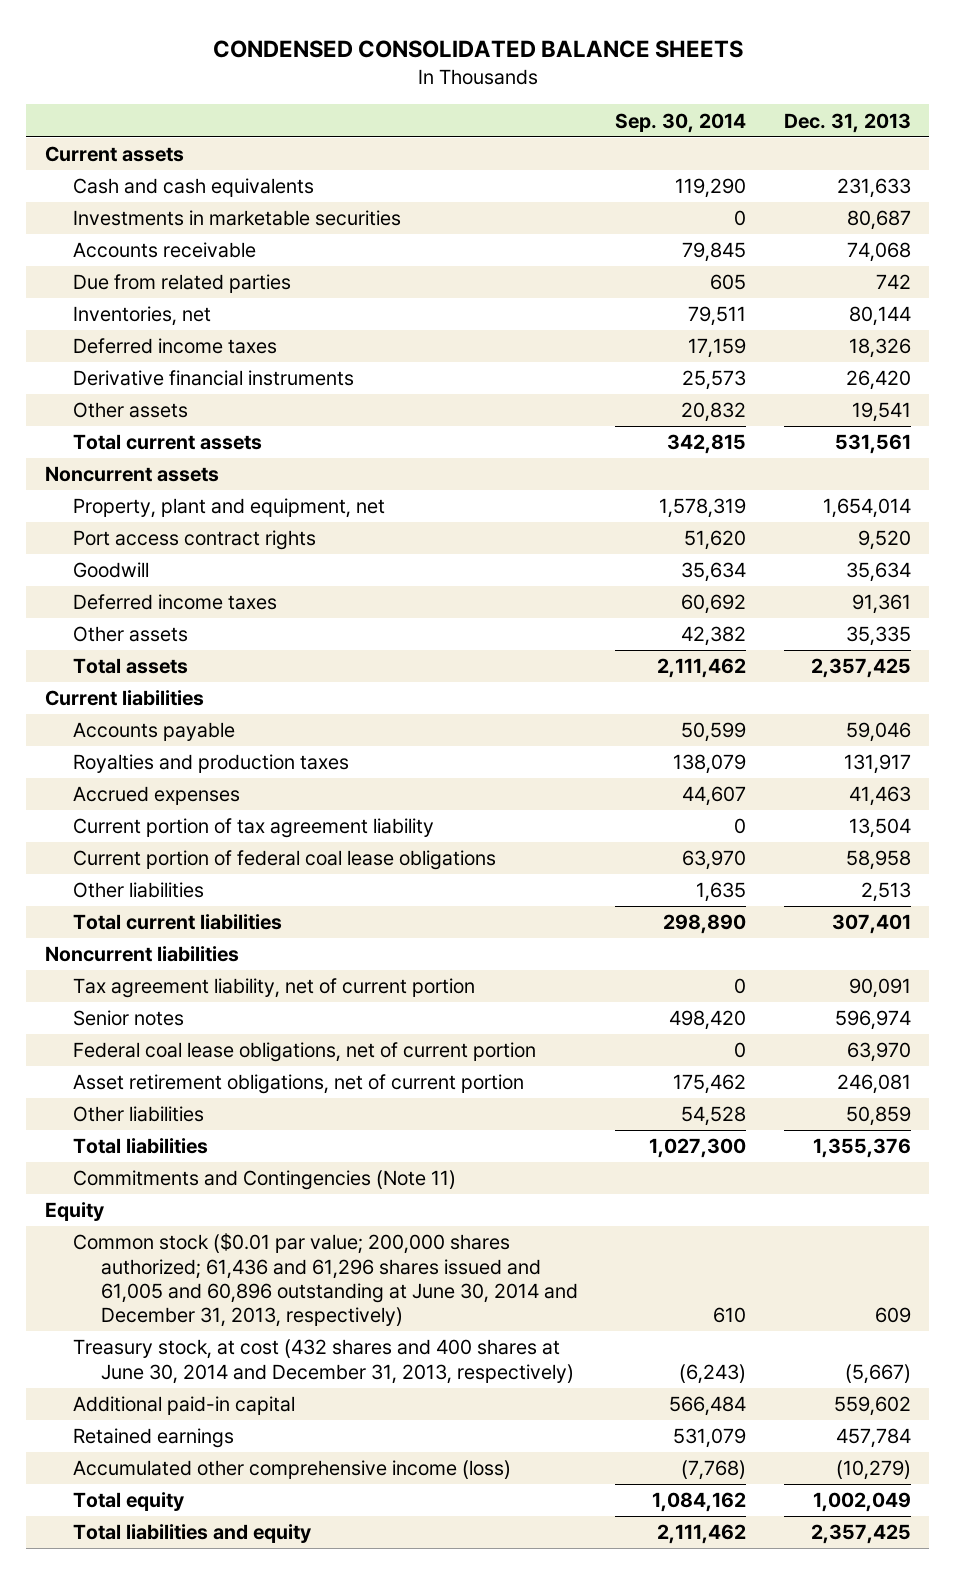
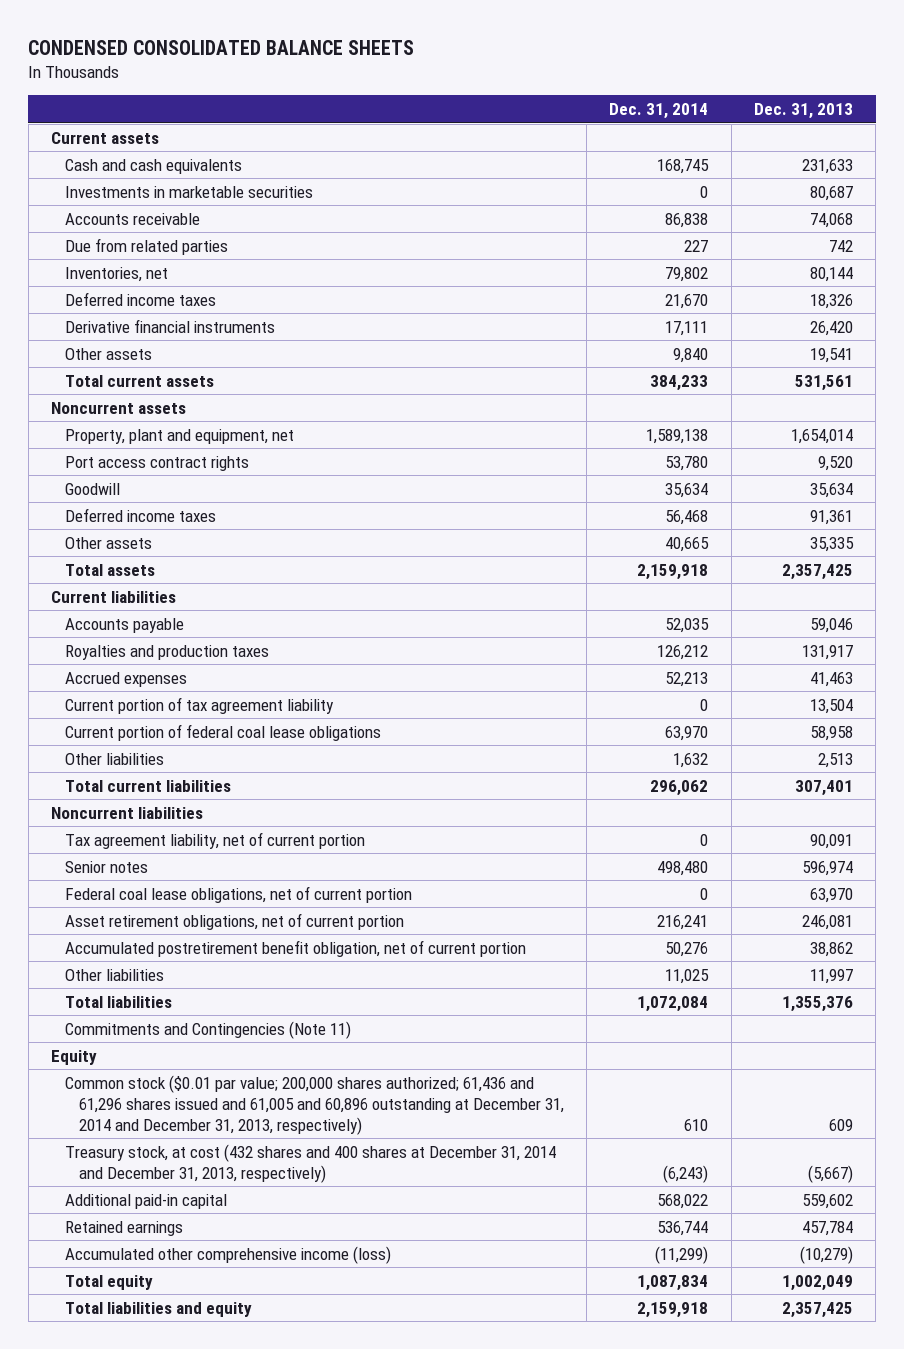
[615,112,747,133] Sep. 30, 2014 -> none
none -> [609,103,709,120] Dec. 31, 2014
none -> [65,939,527,957] Accumulated postretirement benefit obligation, net of current portion
[845,1106,911,1127] 50,859 -> [809,968,853,984] 11,997
[72,1233,579,1328] Common stock ($0.01 par value; 200,000 shares authorized; 61,436 and 61,296 shares issued and 61,005 and 60,896 outstanding at June 30, 2014 and December 31, 2013, respectively) -> [65,1074,564,1135] Common stock ($0.01 par value; 200,000 shares authorized; 61,436 and 61,296 shares issued and 61,005 and 60,896 outstanding at December 31, 2014 and December 31, 2013, respectively)
[72,1339,575,1384] Treasury stock, at cost (432 shares and 400 shares at June 30, 2014 and December 31, 2013, respectively) -> [65,1143,557,1183] Treasury stock, at cost (432 shares and 400 shares at December 31, 2014 and December 31, 2013, respectively)

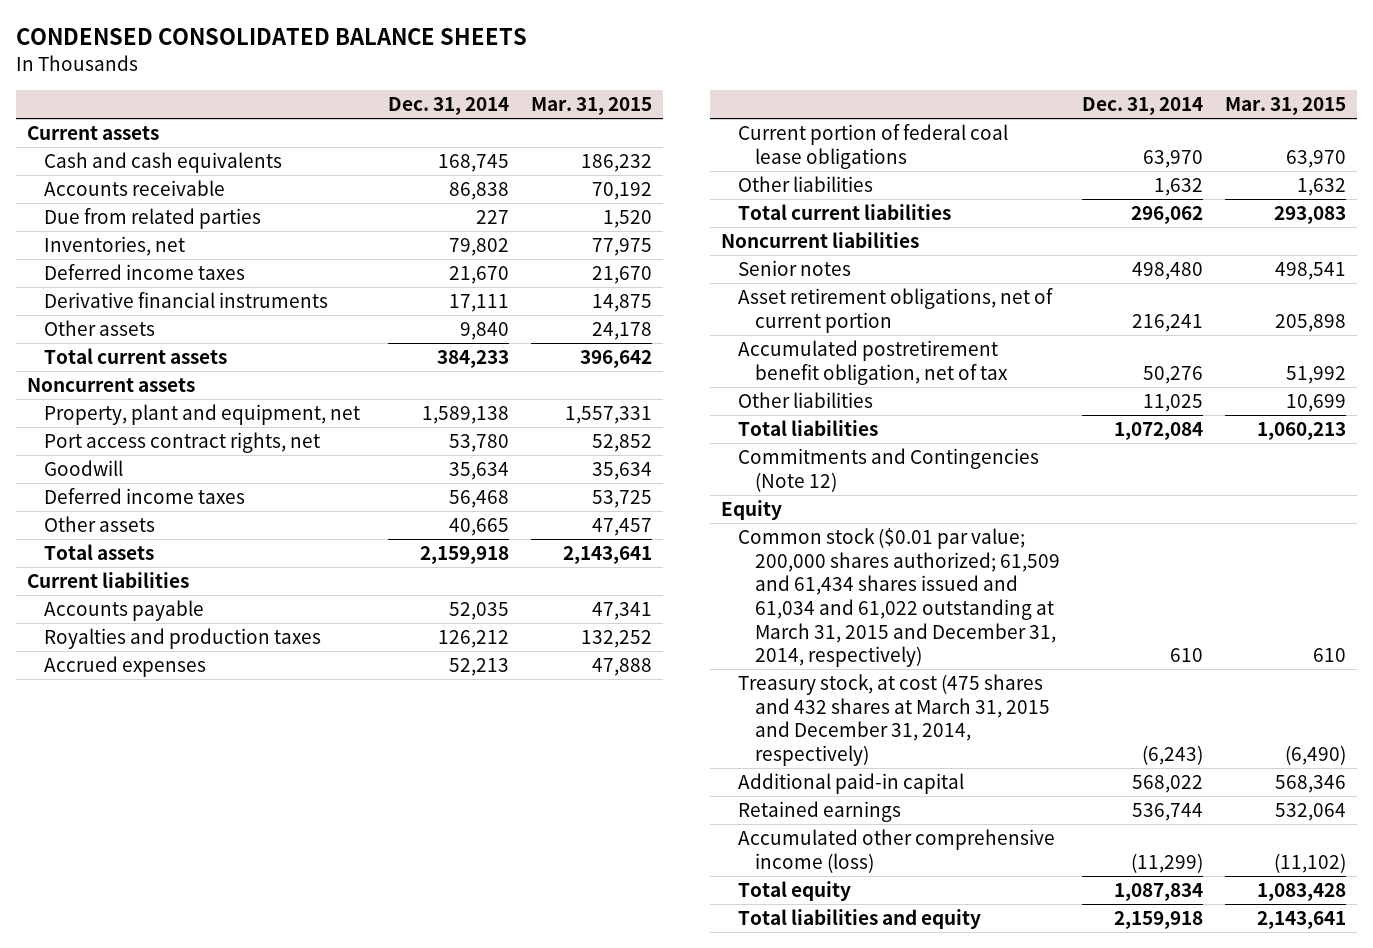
[753,103,853,120] Dec. 31, 2013 -> none
none -> [530,97,652,116] Mar. 31, 2015
[65,185,314,198] Investments in marketable securities -> none
[65,455,250,471] Port access contract rights -> [43,432,320,454] Port access contract rights, net
[65,696,335,714] Current portion of tax agreement liability -> none
[65,831,366,849] Tax agreement liability, net of current portion -> none
[65,885,413,903] Federal coal lease obligations, net of current portion -> none
[65,939,527,957] Accumulated postretirement benefit obligation, net of current portion -> [738,340,1008,385] Accumulated postretirement benefit obligation, net of tax
[65,1020,352,1039] Commitments and Contingencies (Note 11) -> [738,448,1040,492] Commitments and Contingencies (Note 12)
[65,1074,564,1135] Common stock ($0.01 par value; 200,000 shares authorized; 61,436 and 61,296 shares issued and 61,005 and 60,896 outstanding at December 31, 2014 and December 31, 2013, respectively) -> [738,528,1060,668] Common stock ($0.01 par value; 200,000 shares authorized; 61,509 and 61,434 shares issued and 61,034 and 61,022 outstanding at March 31, 2015 and December 31, 2014, respectively)
[65,1143,557,1183] Treasury stock, at cost (432 shares and 400 shares at December 31, 2014 and December 31, 2013, respectively) -> [738,674,1050,766] Treasury stock, at cost (475 shares and 432 shares at March 31, 2015 and December 31, 2014, respectively)

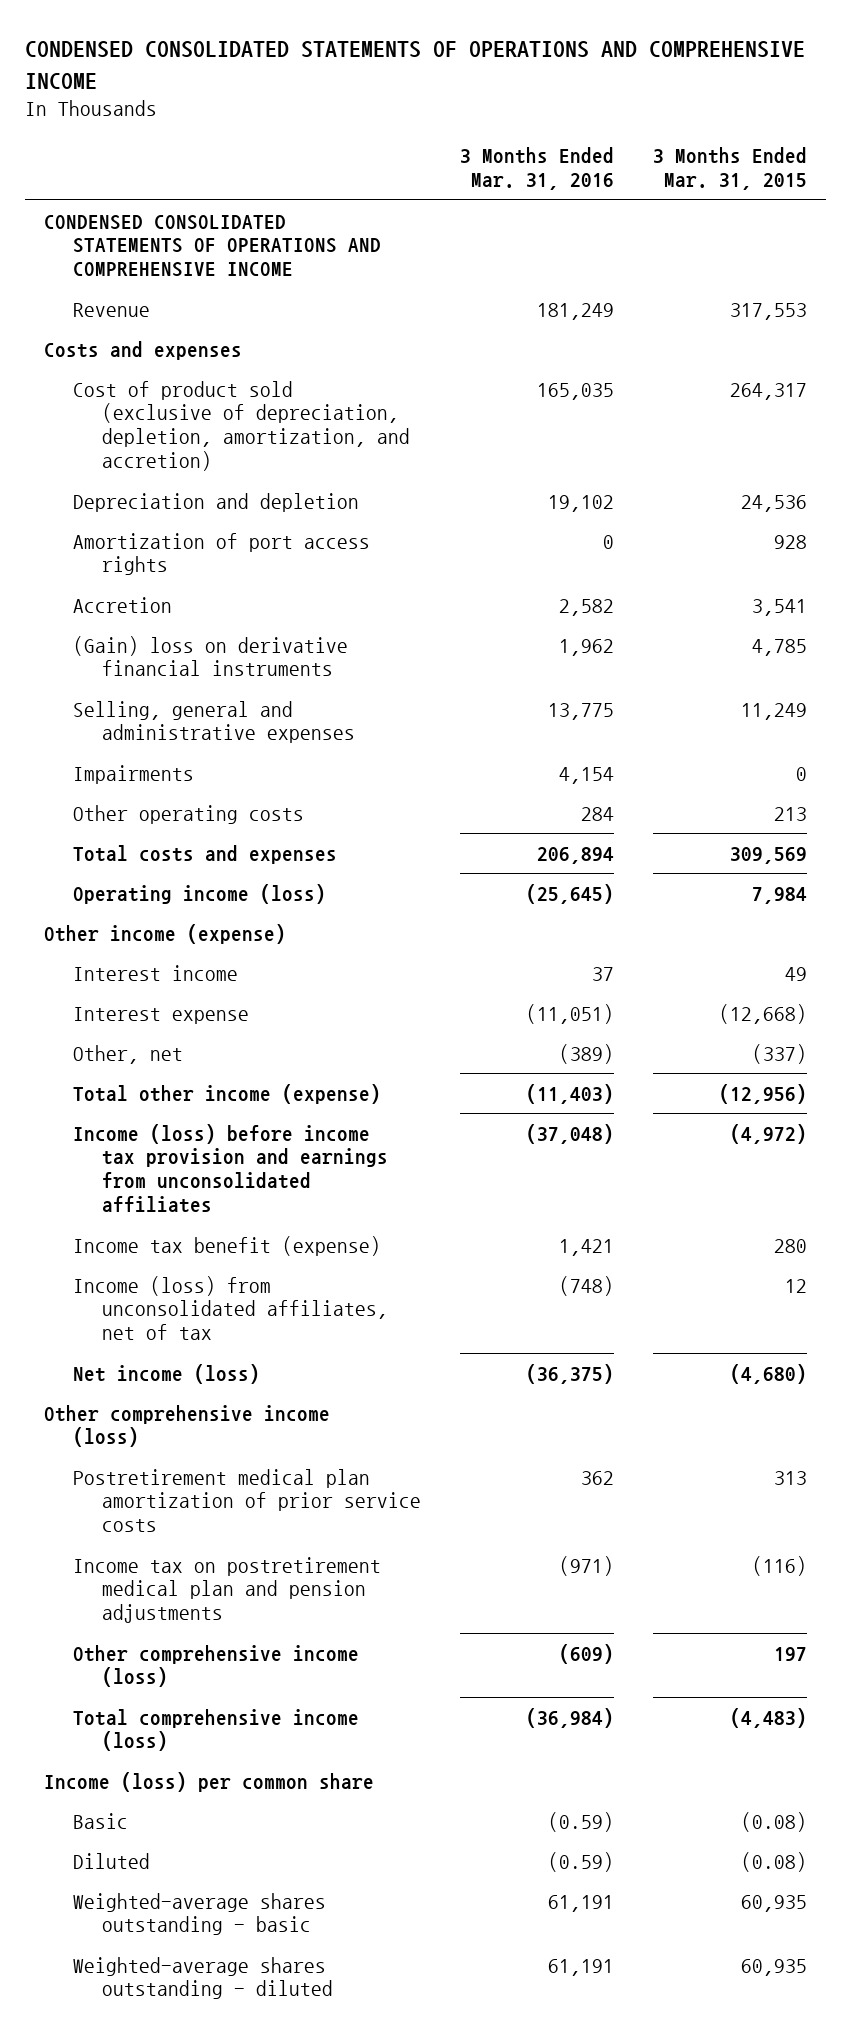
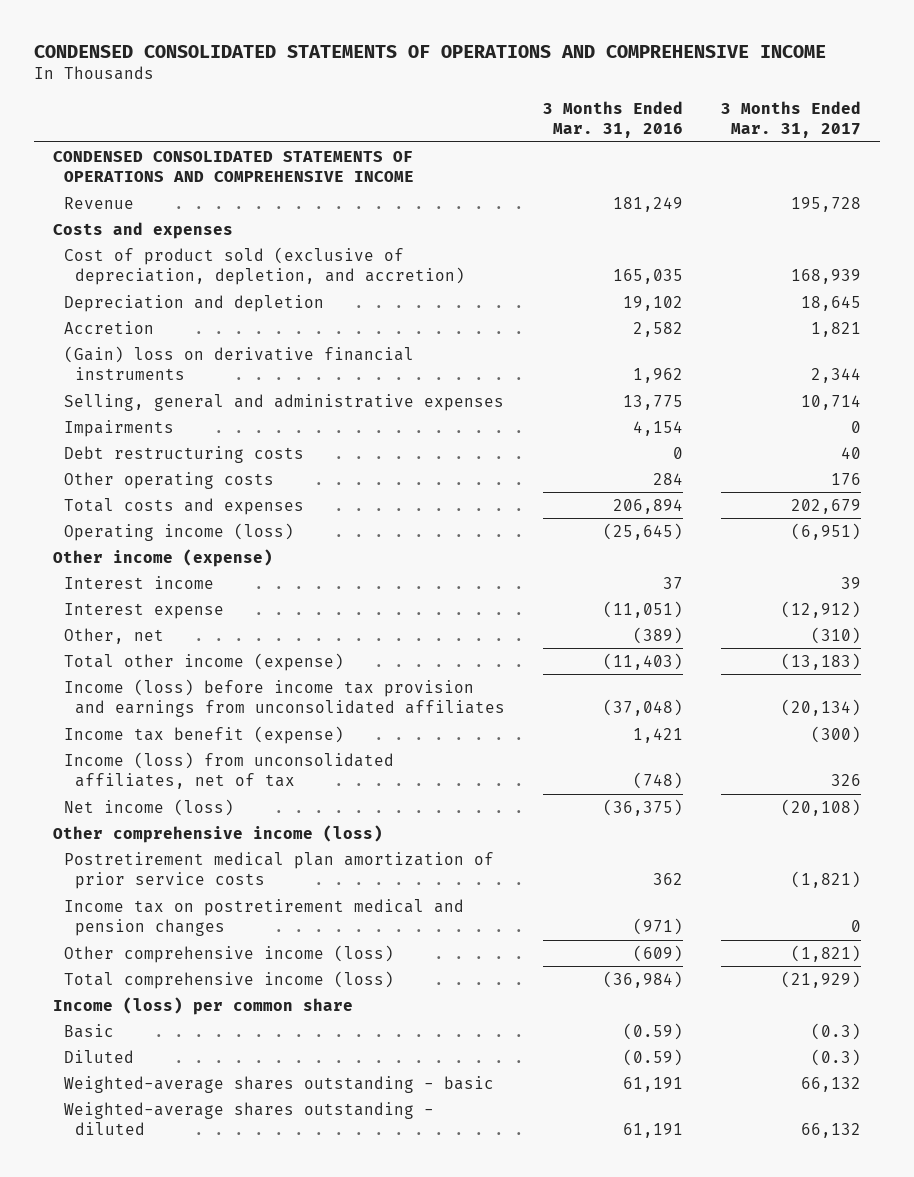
[652,147,807,190] 3 Months Ended Mar. 31, 2015 -> none
none -> [721,100,862,139] 3 Months Ended Mar. 31, 2017
[73,380,411,472] Cost of product sold (exclusive of depreciation, depletion, amortization, and accretion) -> [63,246,466,286] Cost of product sold (exclusive of depreciation, depletion, and accretion)
[73,532,371,576] Amortization of port access rights -> none
none -> [63,445,304,463] Debt restructuring costs
[73,1556,382,1624] Income tax on postretirement medical plan and pension adjustments -> [63,898,464,937] Income tax on postretirement medical and pension changes

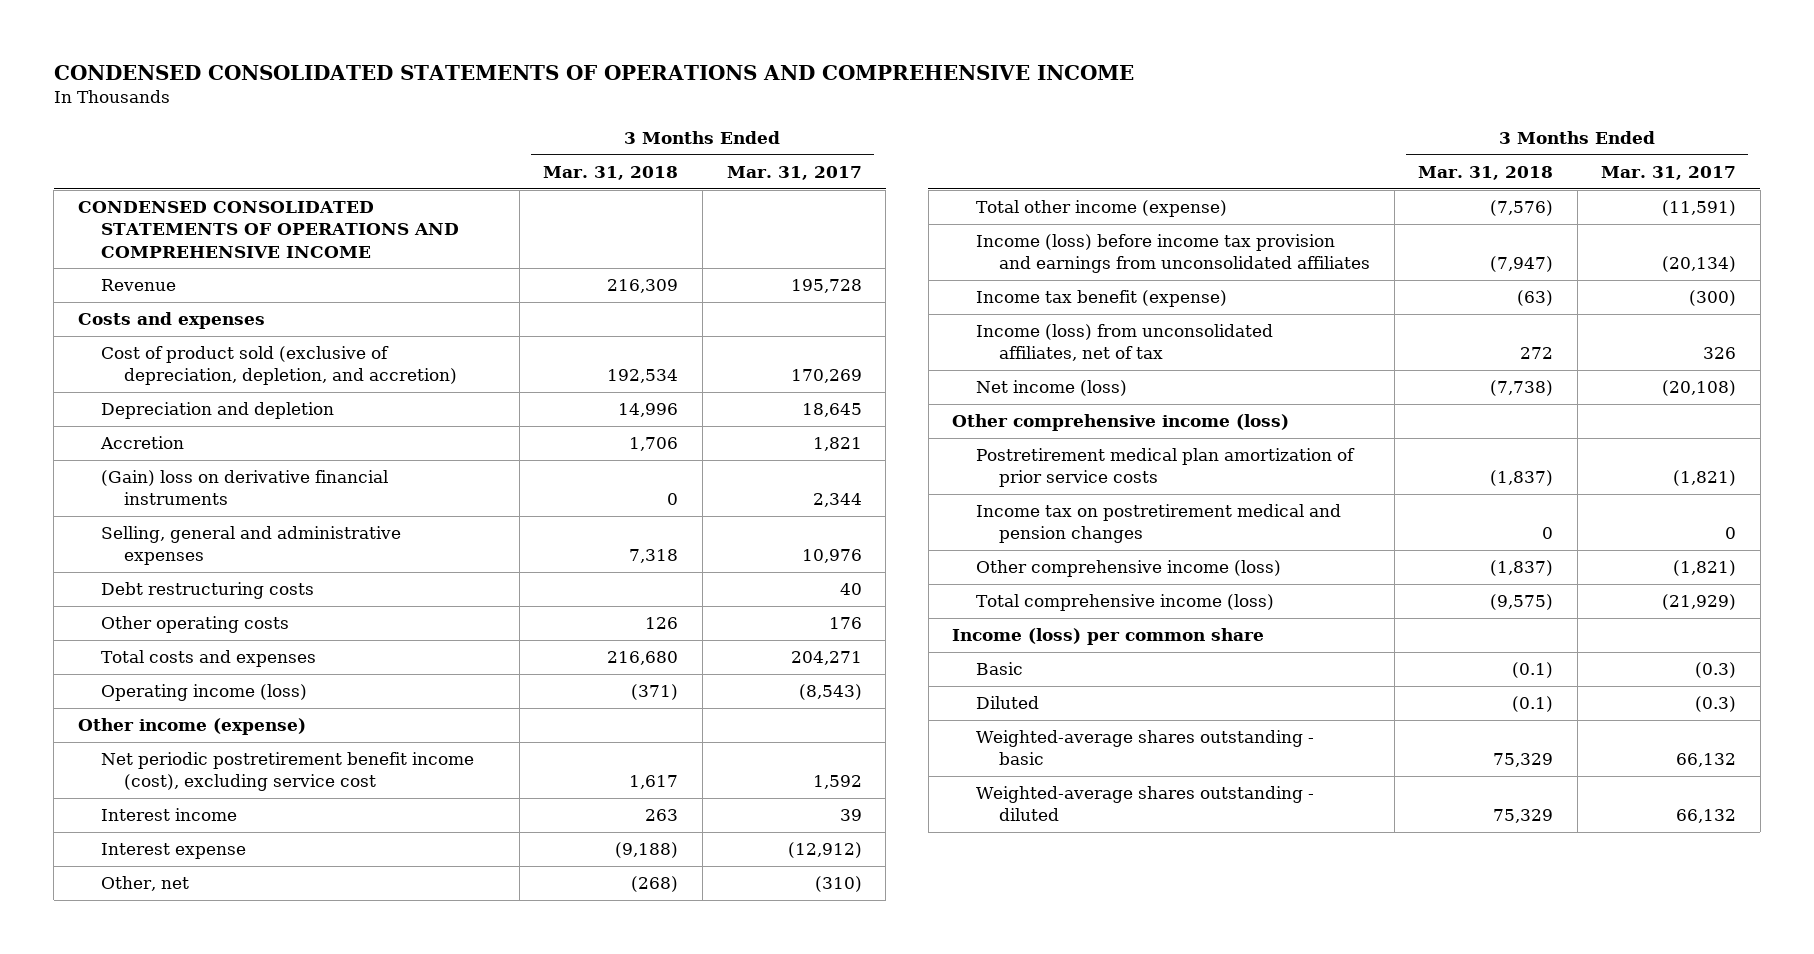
[543,100,684,139] 3 Months Ended Mar. 31, 2016 -> none
none -> [543,165,679,180] Mar. 31, 2018
[791,269,862,285] 168,939 -> [790,369,862,384] 170,269
[63,419,174,437] Impairments -> none
[801,394,862,410] 10,714 -> [801,549,862,564] 10,976
[791,498,862,514] 202,679 -> [790,651,862,666] 204,271
[791,522,862,540] (6,951) -> [798,684,862,701] (8,543)
none -> [100,752,474,792] Net periodic postretirement benefit income (cost), excluding service cost
[781,652,862,670] (13,183) -> [1662,200,1737,217] (11,591)

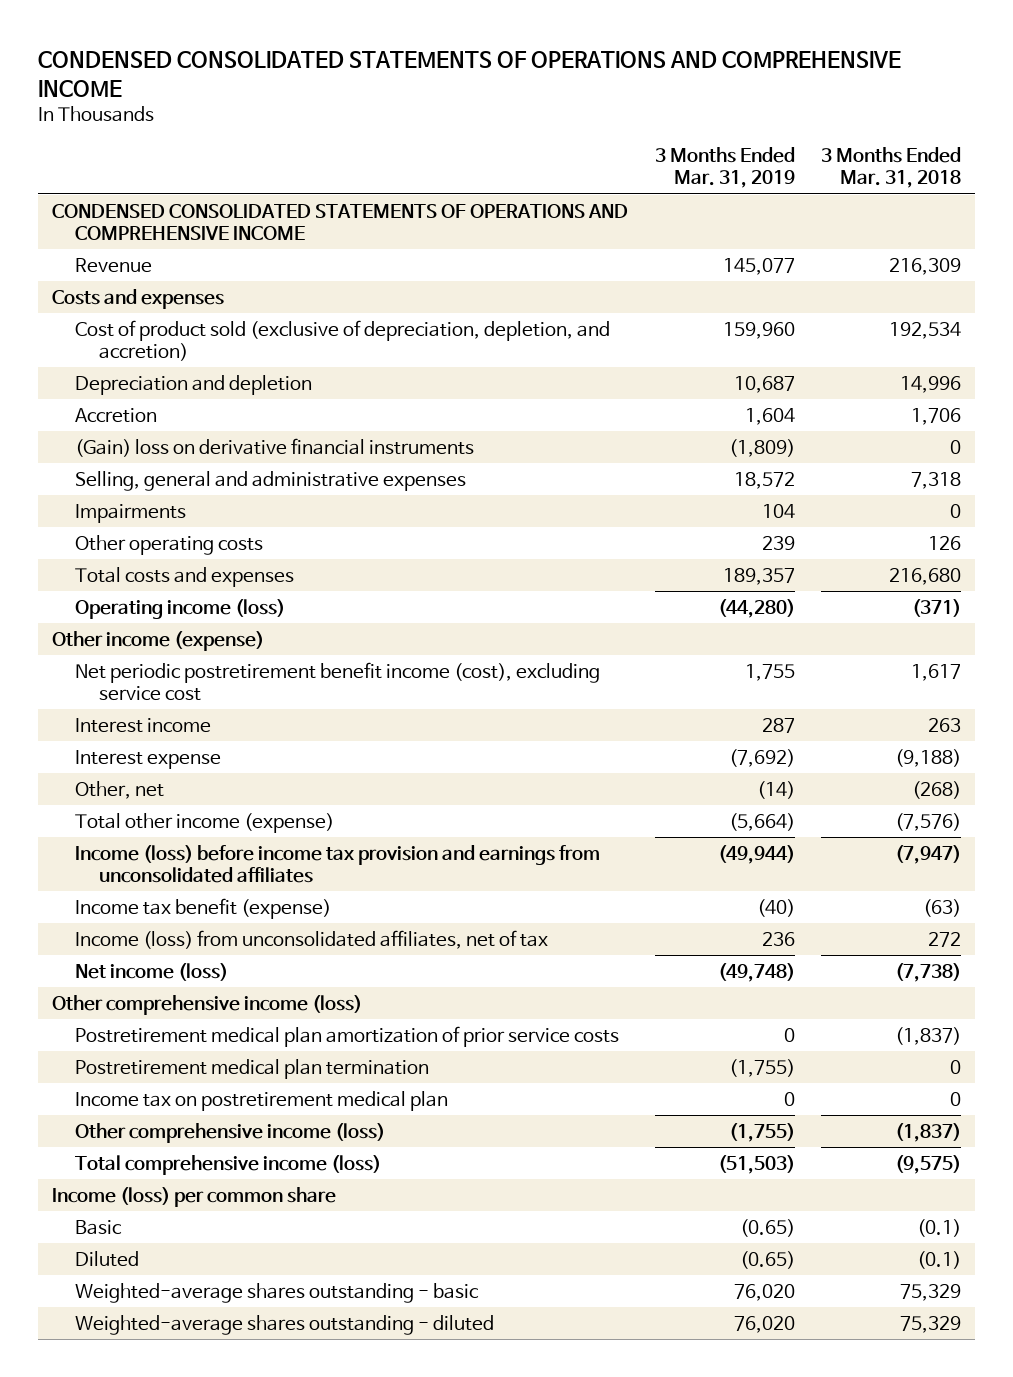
[726,165,862,180] Mar. 31, 2017 -> none
none -> [654,147,795,189] 3 Months Ended Mar. 31, 2019
[100,582,314,600] Debt restructuring costs -> none
none -> [75,503,187,523] Impairments
none -> [75,1058,430,1079] Postretirement medical plan termination
[975,504,1341,544] Income tax on postretirement medical and pension changes -> [75,1090,449,1111] Income tax on postretirement medical plan

